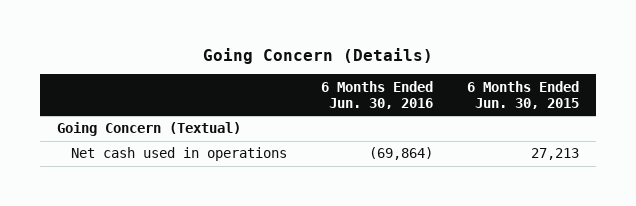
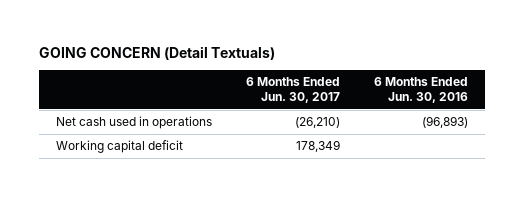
[202,47,433,64] Going Concern (Details) -> [39,45,276,60] GOING CONCERN (Detail Textuals)
[467,80,580,109] 6 Months Ended Jun. 30, 2015 -> none
none -> [246,77,341,104] 6 Months Ended Jun. 30, 2017
[56,122,241,137] Going Concern (Textual) -> none
[369,147,434,161] (69,864) -> [422,116,469,129] (96,893)
none -> [56,140,184,154] Working capital deficit

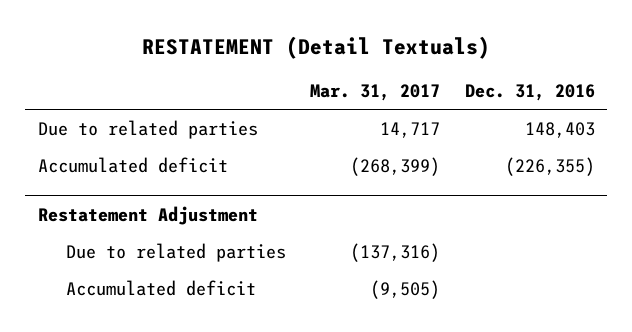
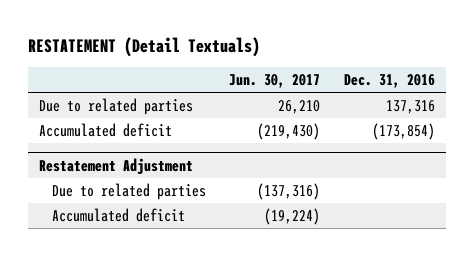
[310,83,441,101] Mar. 31, 2017 -> none
none -> [229,74,321,89] Jun. 30, 2017
[524,121,595,138] 148,403 -> [385,100,435,115] 137,316
[504,156,595,176] (226,355) -> [371,123,435,141] (173,854)

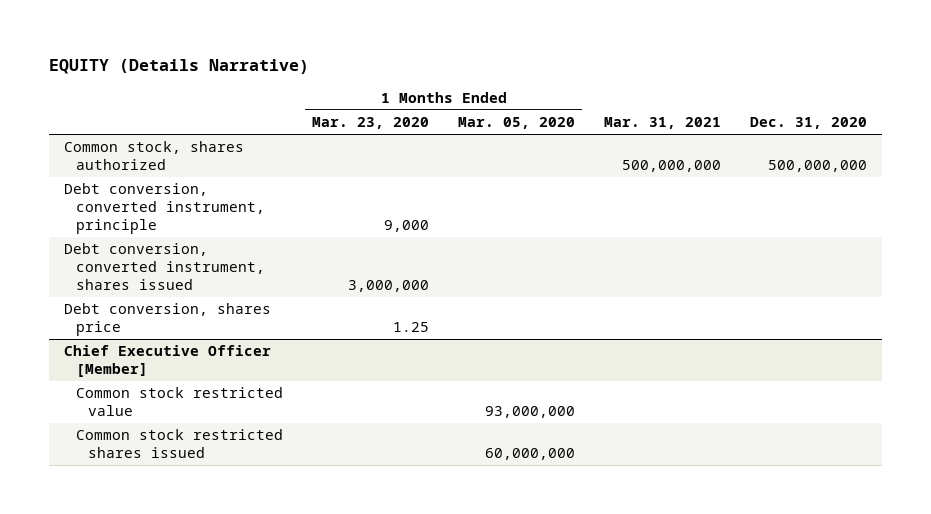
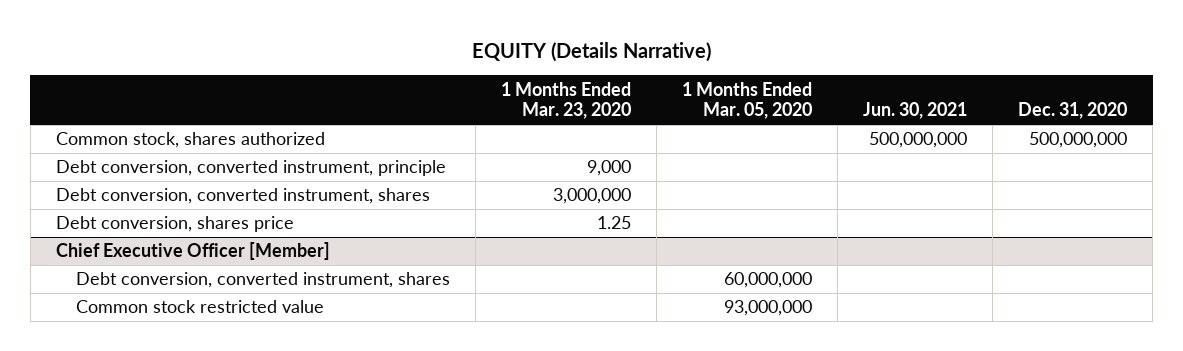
[604,117,722,130] Mar. 31, 2021 -> none
none -> [863,102,968,120] Jun. 30, 2021
[63,243,265,290] Debt conversion, converted instrument, shares issued -> [55,188,430,205] Debt conversion, converted instrument, shares
none -> [76,272,451,289] Debt conversion, converted instrument, shares
[75,429,283,458] Common stock restricted shares issued -> none

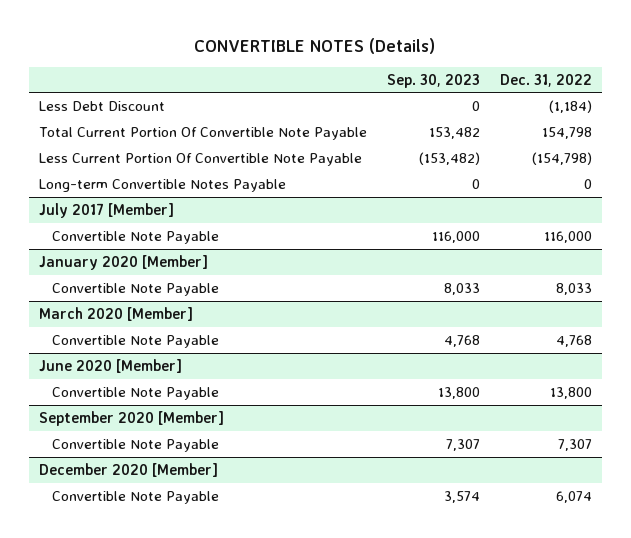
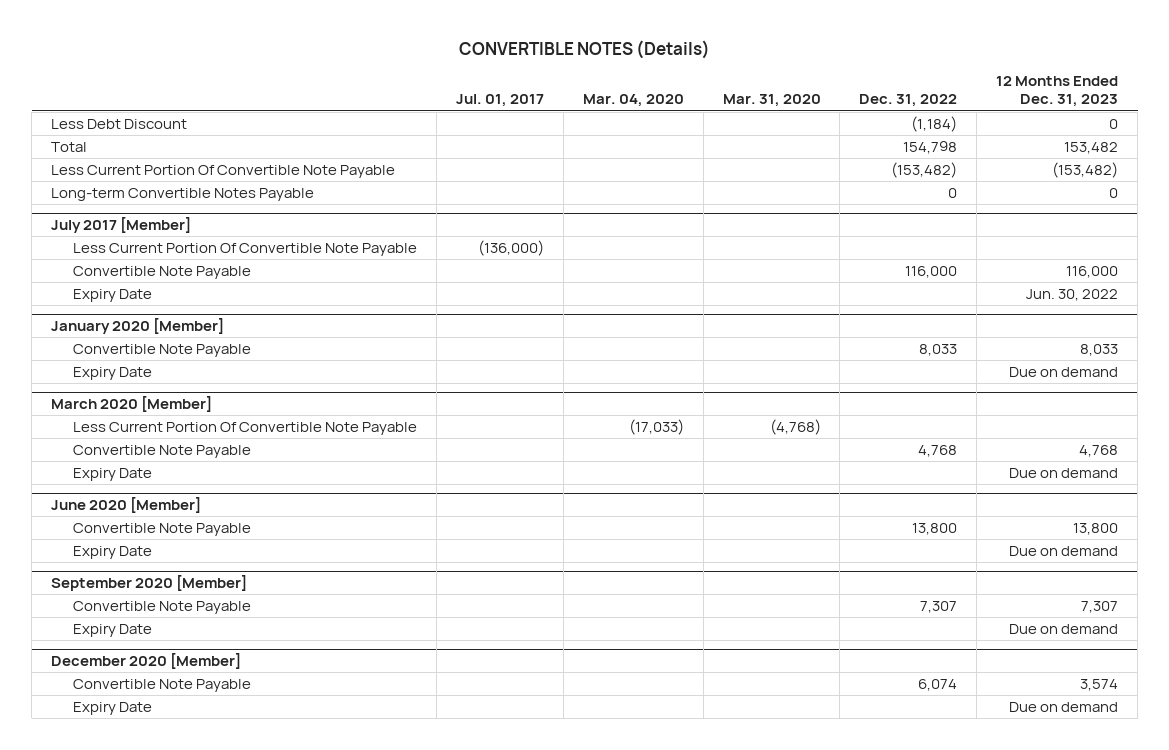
[386,73,480,88] Sep. 30, 2023 -> none
none -> [455,94,544,108] Jul. 01, 2017
none -> [582,94,684,108] Mar. 04, 2020
none -> [722,94,821,108] Mar. 31, 2020
none -> [996,76,1119,108] 12 Months Ended Dec. 31, 2023
[38,126,367,140] Total Current Portion Of Convertible Note Payable -> [50,141,87,152] Total
[532,151,593,165] (154,798) -> [891,161,958,178] (153,482)
none -> [73,242,418,256] Less Current Portion Of Convertible Note Payable
none -> [73,288,153,302] Expiry Date
none -> [73,366,153,380] Expiry Date
none -> [73,421,418,435] Less Current Portion Of Convertible Note Payable
none -> [73,467,153,481] Expiry Date
none -> [73,545,153,559] Expiry Date
none -> [73,623,153,637] Expiry Date
none -> [73,701,153,715] Expiry Date

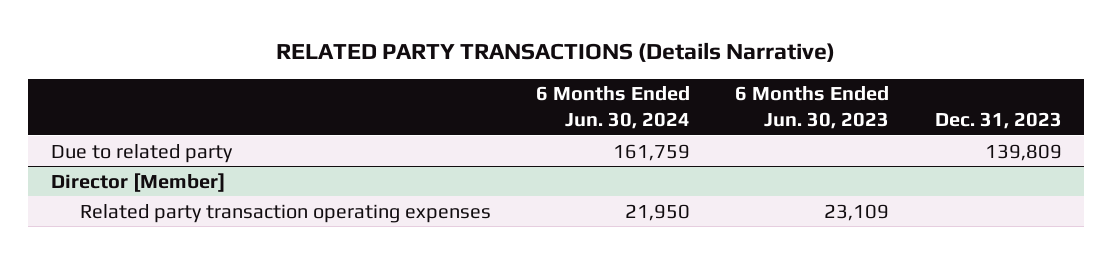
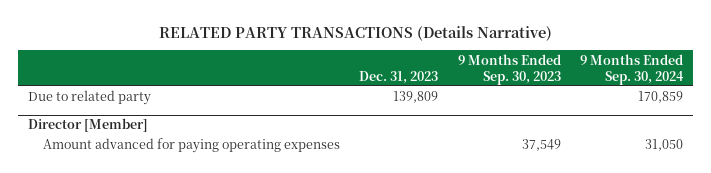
[536,86,691,130] 6 Months Ended Jun. 30, 2024 -> none
[735,86,890,130] 6 Months Ended Jun. 30, 2023 -> none
none -> [457,53,561,85] 9 Months Ended Sep. 30, 2023
none -> [580,53,685,85] 9 Months Ended Sep. 30, 2024
[79,203,491,223] Related party transaction operating expenses -> [43,138,341,154] Amount advanced for paying operating expenses

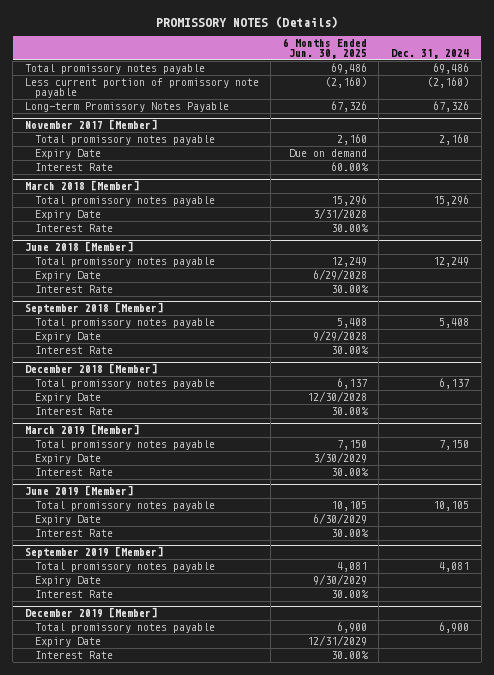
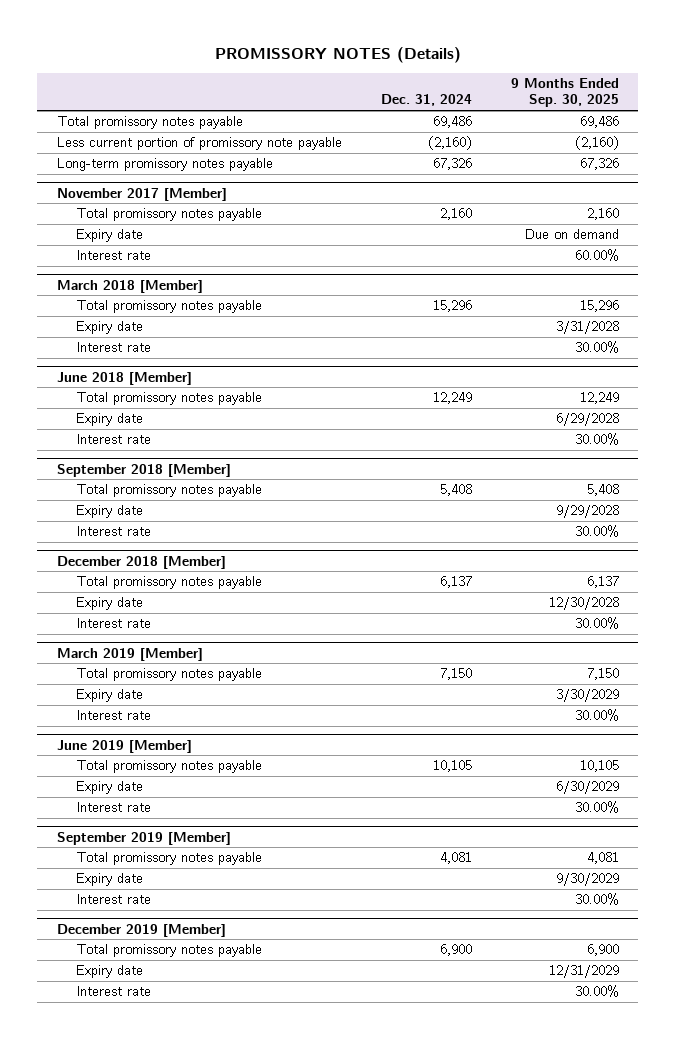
[282,37,367,60] 6 Months Ended Jun. 30, 2025 -> none
none -> [510,77,619,108] 9 Months Ended Sep. 30, 2025
[24,101,229,112] Long-term Promissory Notes Payable -> [56,158,273,172] Long-term promissory notes payable
[34,148,101,159] Expiry Date -> [76,229,144,243] Expiry date
[34,162,113,171] Interest Rate -> [76,250,152,261] Interest rate
[34,209,101,220] Expiry Date -> [76,321,144,335] Expiry date
[34,223,113,232] Interest Rate -> [76,342,152,353] Interest rate
[34,270,101,281] Expiry Date -> [76,413,144,427] Expiry date
[34,284,113,293] Interest Rate -> [76,434,152,445] Interest rate
[34,331,101,342] Expiry Date -> [76,505,144,519] Expiry date
[34,345,113,354] Interest Rate -> [76,526,152,537] Interest rate
[34,392,101,403] Expiry Date -> [76,597,144,611] Expiry date
[34,406,113,415] Interest Rate -> [76,618,152,629] Interest rate
[34,453,101,464] Expiry Date -> [76,689,144,703] Expiry date
[34,467,113,476] Interest Rate -> [76,710,152,721] Interest rate
[34,514,101,525] Expiry Date -> [76,781,144,795] Expiry date
[34,528,113,537] Interest Rate -> [76,802,152,813] Interest rate
[34,575,101,586] Expiry Date -> [76,873,144,887] Expiry date
[34,589,113,598] Interest Rate -> [76,894,152,905] Interest rate
[34,636,101,647] Expiry Date -> [76,965,144,979] Expiry date
[34,650,113,659] Interest Rate -> [76,986,152,997] Interest rate

